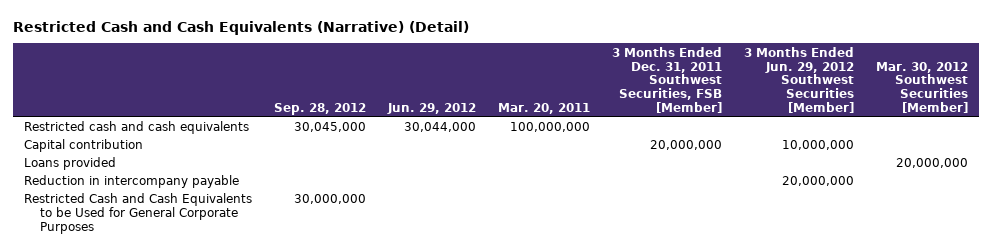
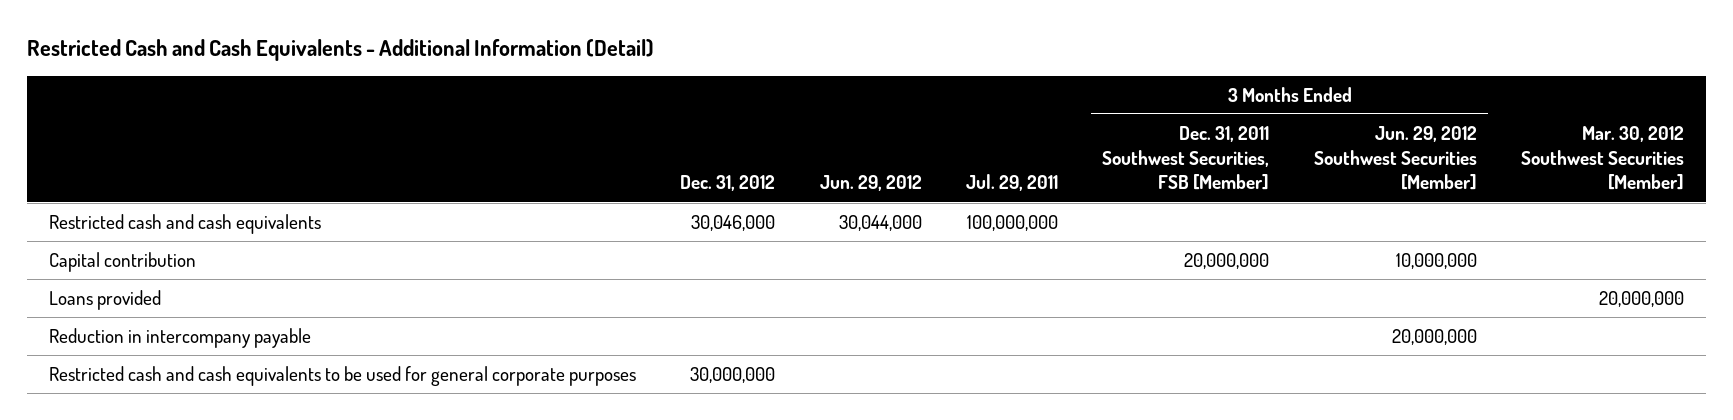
[13,20,470,35] Restricted Cash and Cash Equivalents (Narrative) (Detail) -> [26,39,654,62] Restricted Cash and Cash Equivalents - Additional Information (Detail)
[274,102,367,115] Sep. 28, 2012 -> none
[498,102,591,114] Mar. 20, 2011 -> none
none -> [680,175,776,192] Dec. 31, 2012
none -> [966,174,1059,192] Jul. 29, 2011
[24,193,253,234] Restricted Cash and Cash Equivalents to be Used for General Corporate Purposes -> [48,366,636,387] Restricted cash and cash equivalents to be used for general corporate purposes

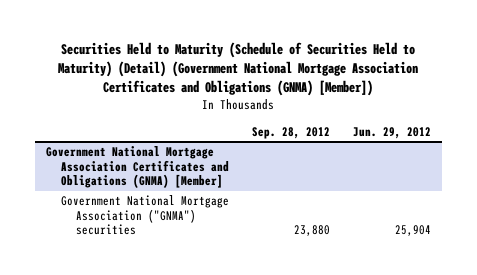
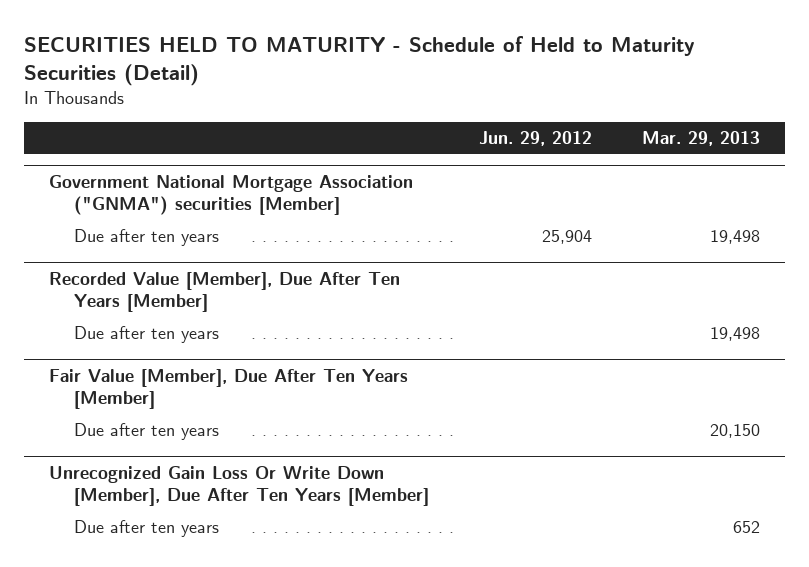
[58,41,419,97] Securities Held to Maturity (Schedule of Securities Held to Maturity) (Detail) (Government National Mortgage Association Certificates and Obligations (GNMA) [Member]) -> [24,36,696,86] SECURITIES HELD TO MATURITY - Schedule of Held to Maturity Securities (Detail)
[251,126,330,139] Sep. 28, 2012 -> none
none -> [641,130,760,146] Mar. 29, 2013
[46,146,230,188] Government National Mortgage Association Certificates and Obligations (GNMA) [Member] -> [49,175,414,215] Government National Mortgage Association ("GNMA") securities [Member]
[61,195,230,235] Government National Mortgage Association ("GNMA") securities -> [74,229,220,247] Due after ten years
none -> [49,272,401,312] Recorded Value [Member], Due After Ten Years [Member]
none -> [74,326,220,344] Due after ten years
none -> [49,369,409,409] Fair Value [Member], Due After Ten Years [Member]
none -> [74,423,220,441] Due after ten years
none -> [49,466,430,506] Unrecognized Gain Loss Or Write Down [Member], Due After Ten Years [Member]
none -> [74,520,220,538] Due after ten years

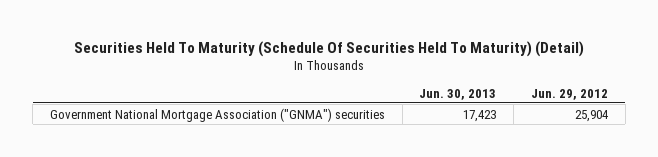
[24,36,696,86] SECURITIES HELD TO MATURITY - Schedule of Held to Maturity Securities (Detail) -> [73,40,584,57] Securities Held To Maturity (Schedule Of Securities Held To Maturity) (Detail)
[641,130,760,146] Mar. 29, 2013 -> none
none -> [419,88,497,100] Jun. 30, 2013
[49,175,414,215] Government National Mortgage Association ("GNMA") securities [Member] -> none
[74,229,220,247] Due after ten years -> none
[49,272,401,312] Recorded Value [Member], Due After Ten Years [Member] -> none
[74,326,220,344] Due after ten years -> none
[49,369,409,409] Fair Value [Member], Due After Ten Years [Member] -> none
[74,423,220,441] Due after ten years -> none
[49,466,430,506] Unrecognized Gain Loss Or Write Down [Member], Due After Ten Years [Member] -> none
[74,520,220,538] Due after ten years -> none
none -> [49,107,385,122] Government National Mortgage Association ("GNMA") securities

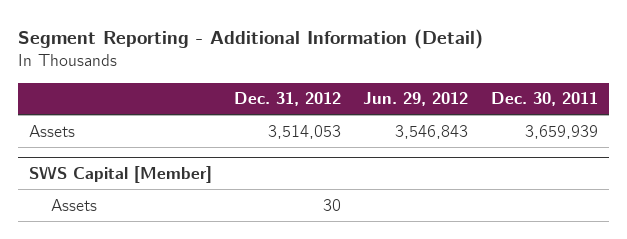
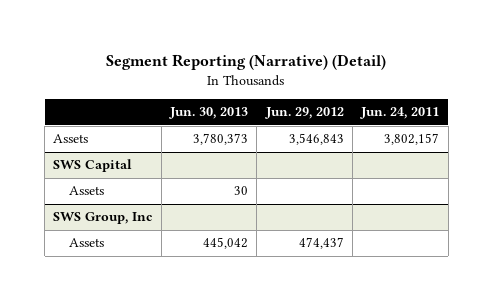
[18,28,484,49] Segment Reporting - Additional Information (Detail) -> [106,54,387,71] Segment Reporting (Narrative) (Detail)
[234,92,342,107] Dec. 31, 2012 -> none
[490,92,598,107] Dec. 30, 2011 -> none
none -> [169,107,249,120] Jun. 30, 2013
none -> [360,107,440,120] Jun. 24, 2011
[29,166,213,184] SWS Capital [Member] -> [53,159,133,173] SWS Capital
none -> [53,212,153,225] SWS Group, Inc
none -> [68,238,104,248] Assets

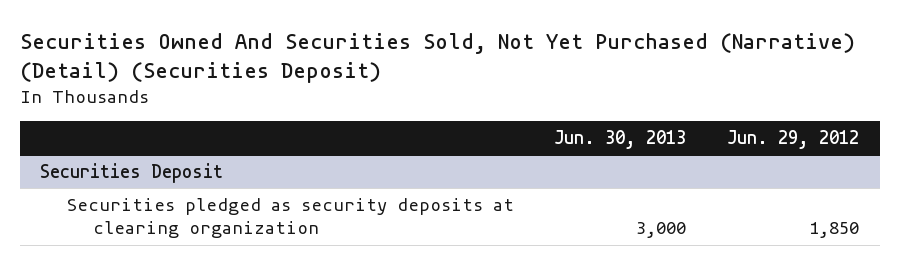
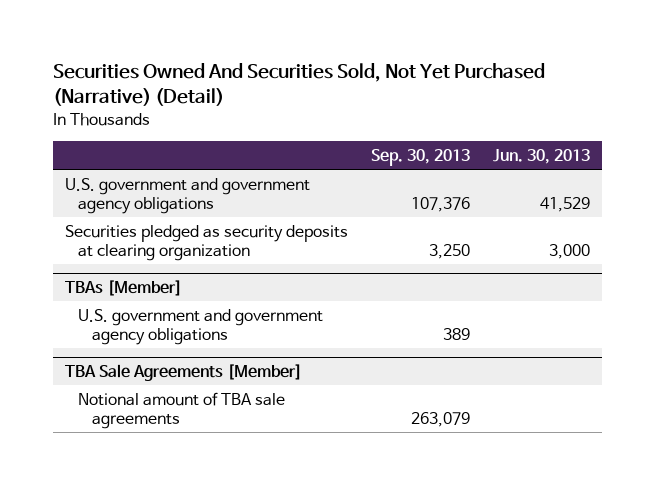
[19,32,855,83] Securities Owned And Securities Sold, Not Yet Purchased (Narrative) (Detail) (Securities Deposit) -> [52,63,545,107] Securities Owned And Securities Sold, Not Yet Purchased (Narrative) (Detail)
[727,130,860,150] Jun. 29, 2012 -> none
none -> [370,149,470,167] Sep. 30, 2013
[40,163,224,184] Securities Deposit -> none
none -> [64,177,310,214] U.S. government and government agency obligations
none -> [64,280,182,297] TBAs [Member]
none -> [78,308,324,345] U.S. government and government agency obligations
none -> [64,364,302,382] TBA Sale Agreements [Member]
none -> [78,391,286,429] Notional amount of TBA sale agreements

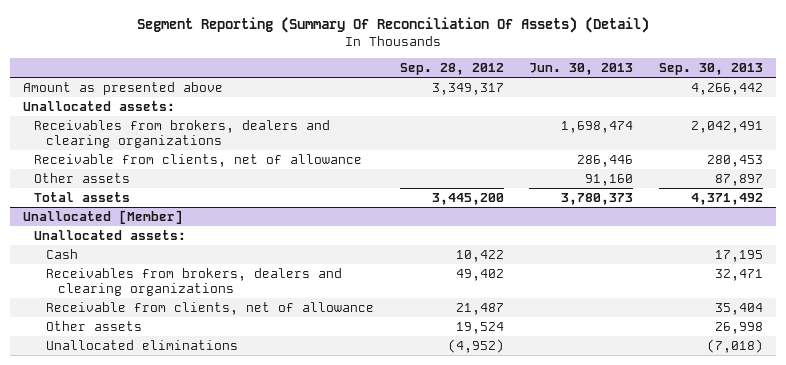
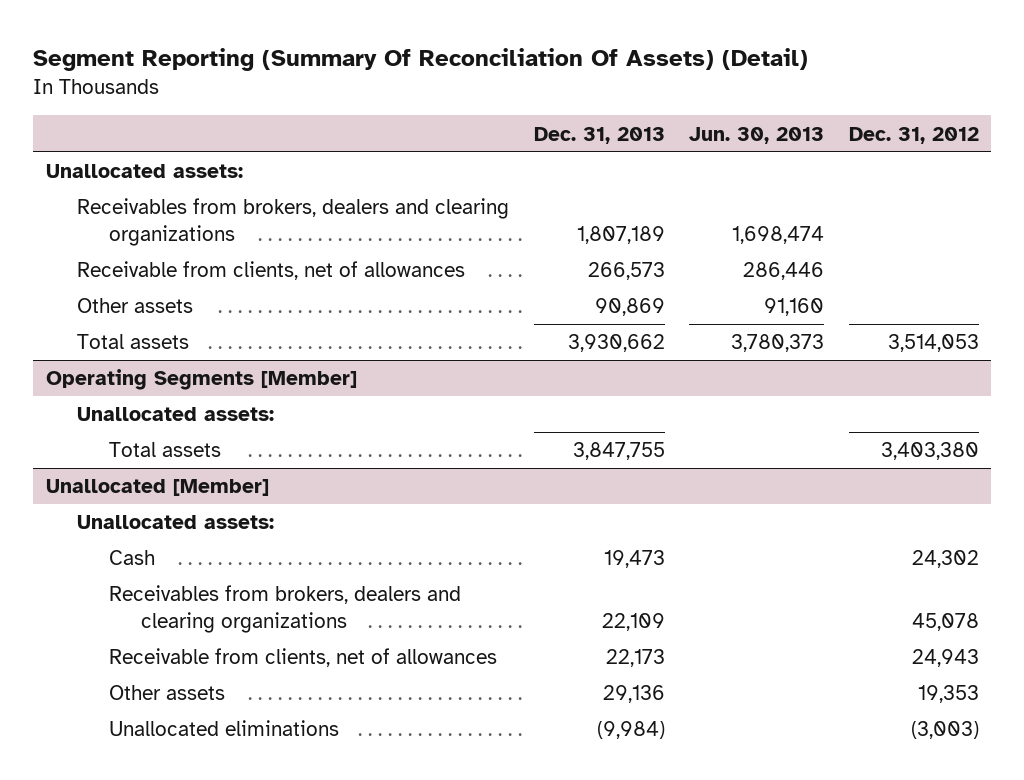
[399,63,504,76] Sep. 28, 2012 -> none
[658,63,763,76] Sep. 30, 2013 -> none
none -> [533,126,665,144] Dec. 31, 2013
none -> [848,126,979,144] Dec. 31, 2012
[22,81,223,95] Amount as presented above -> none
[34,153,363,167] Receivable from clients, net of allowance -> [77,261,466,281] Receivable from clients, net of allowances
none -> [45,369,357,391] Operating Segments [Member]
none -> [77,407,275,422] Unallocated assets:
none -> [109,442,222,458] Total assets
[45,301,374,315] Receivable from clients, net of allowance -> [109,648,498,668] Receivable from clients, net of allowances

